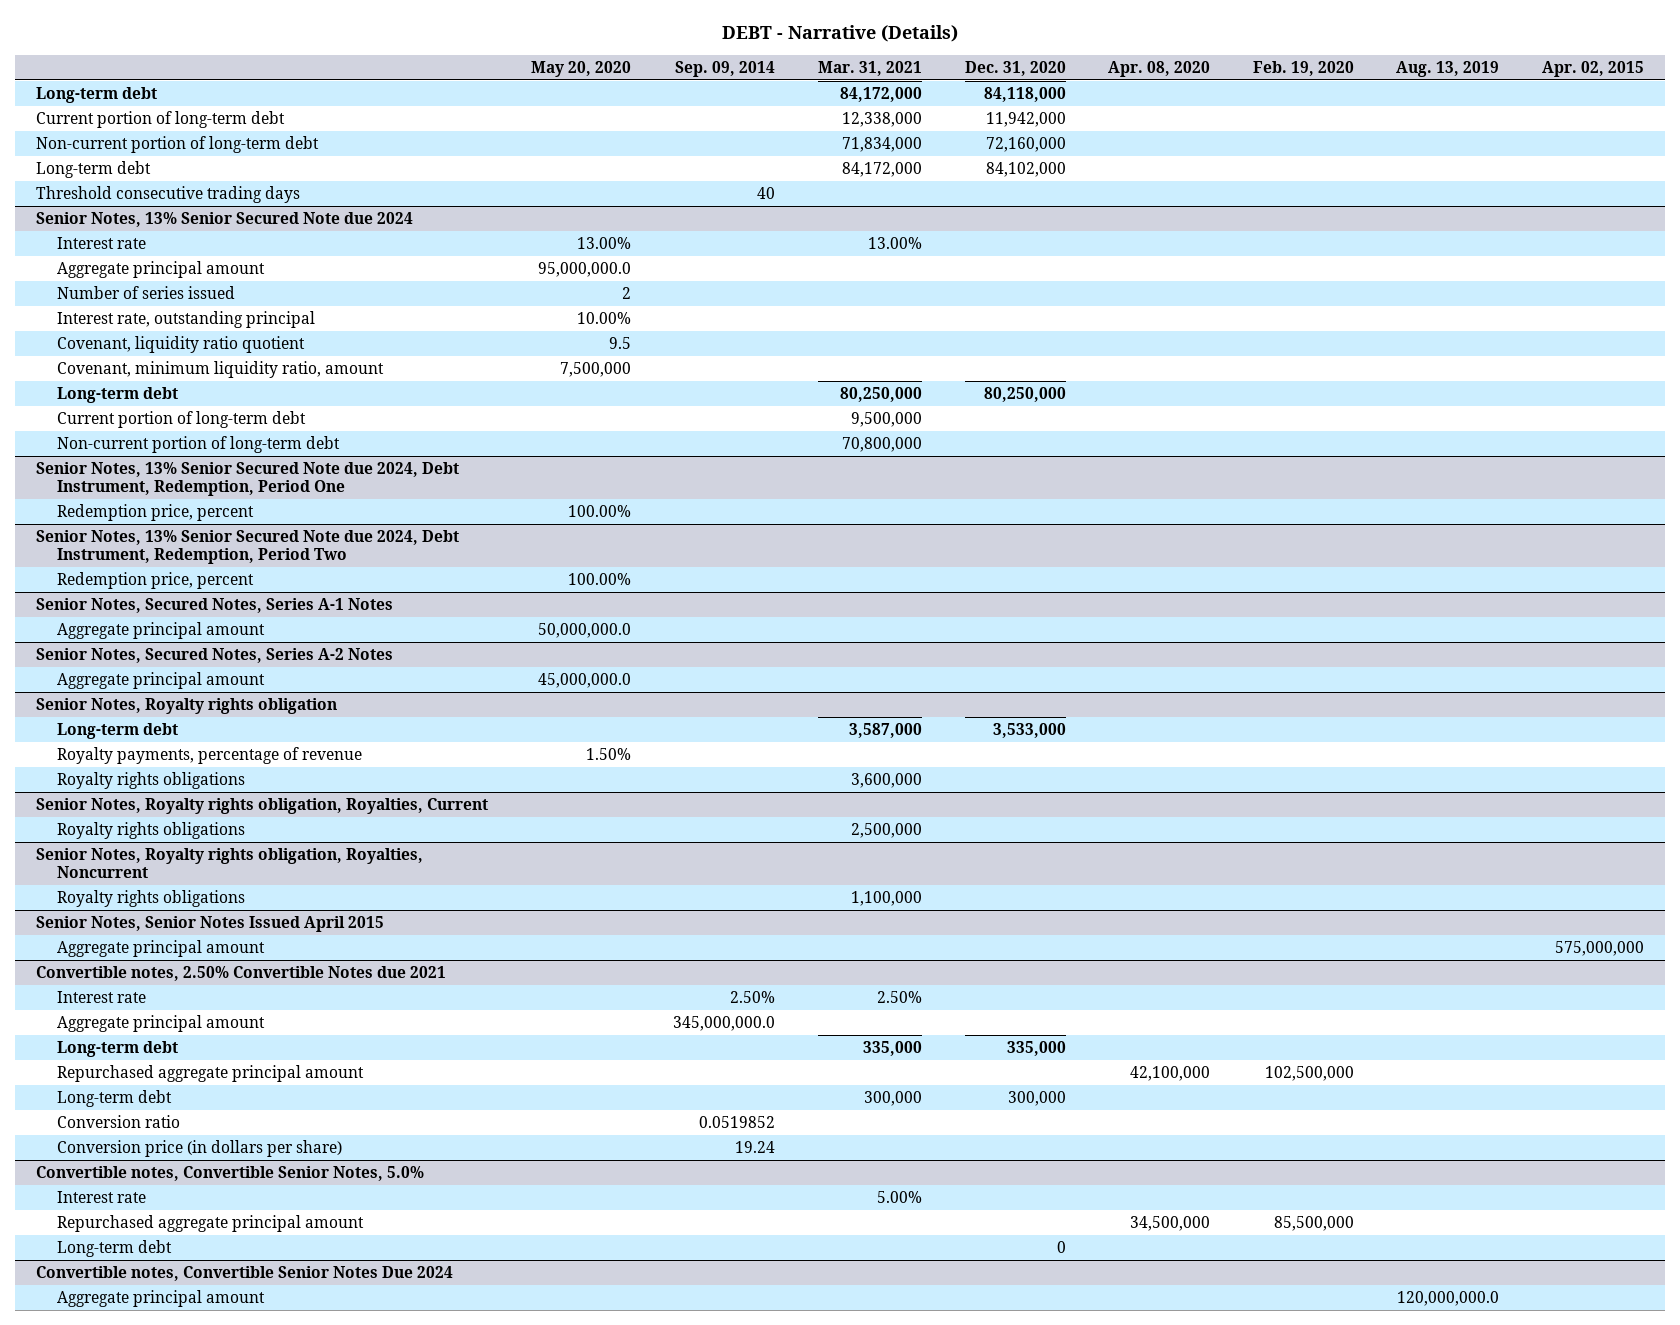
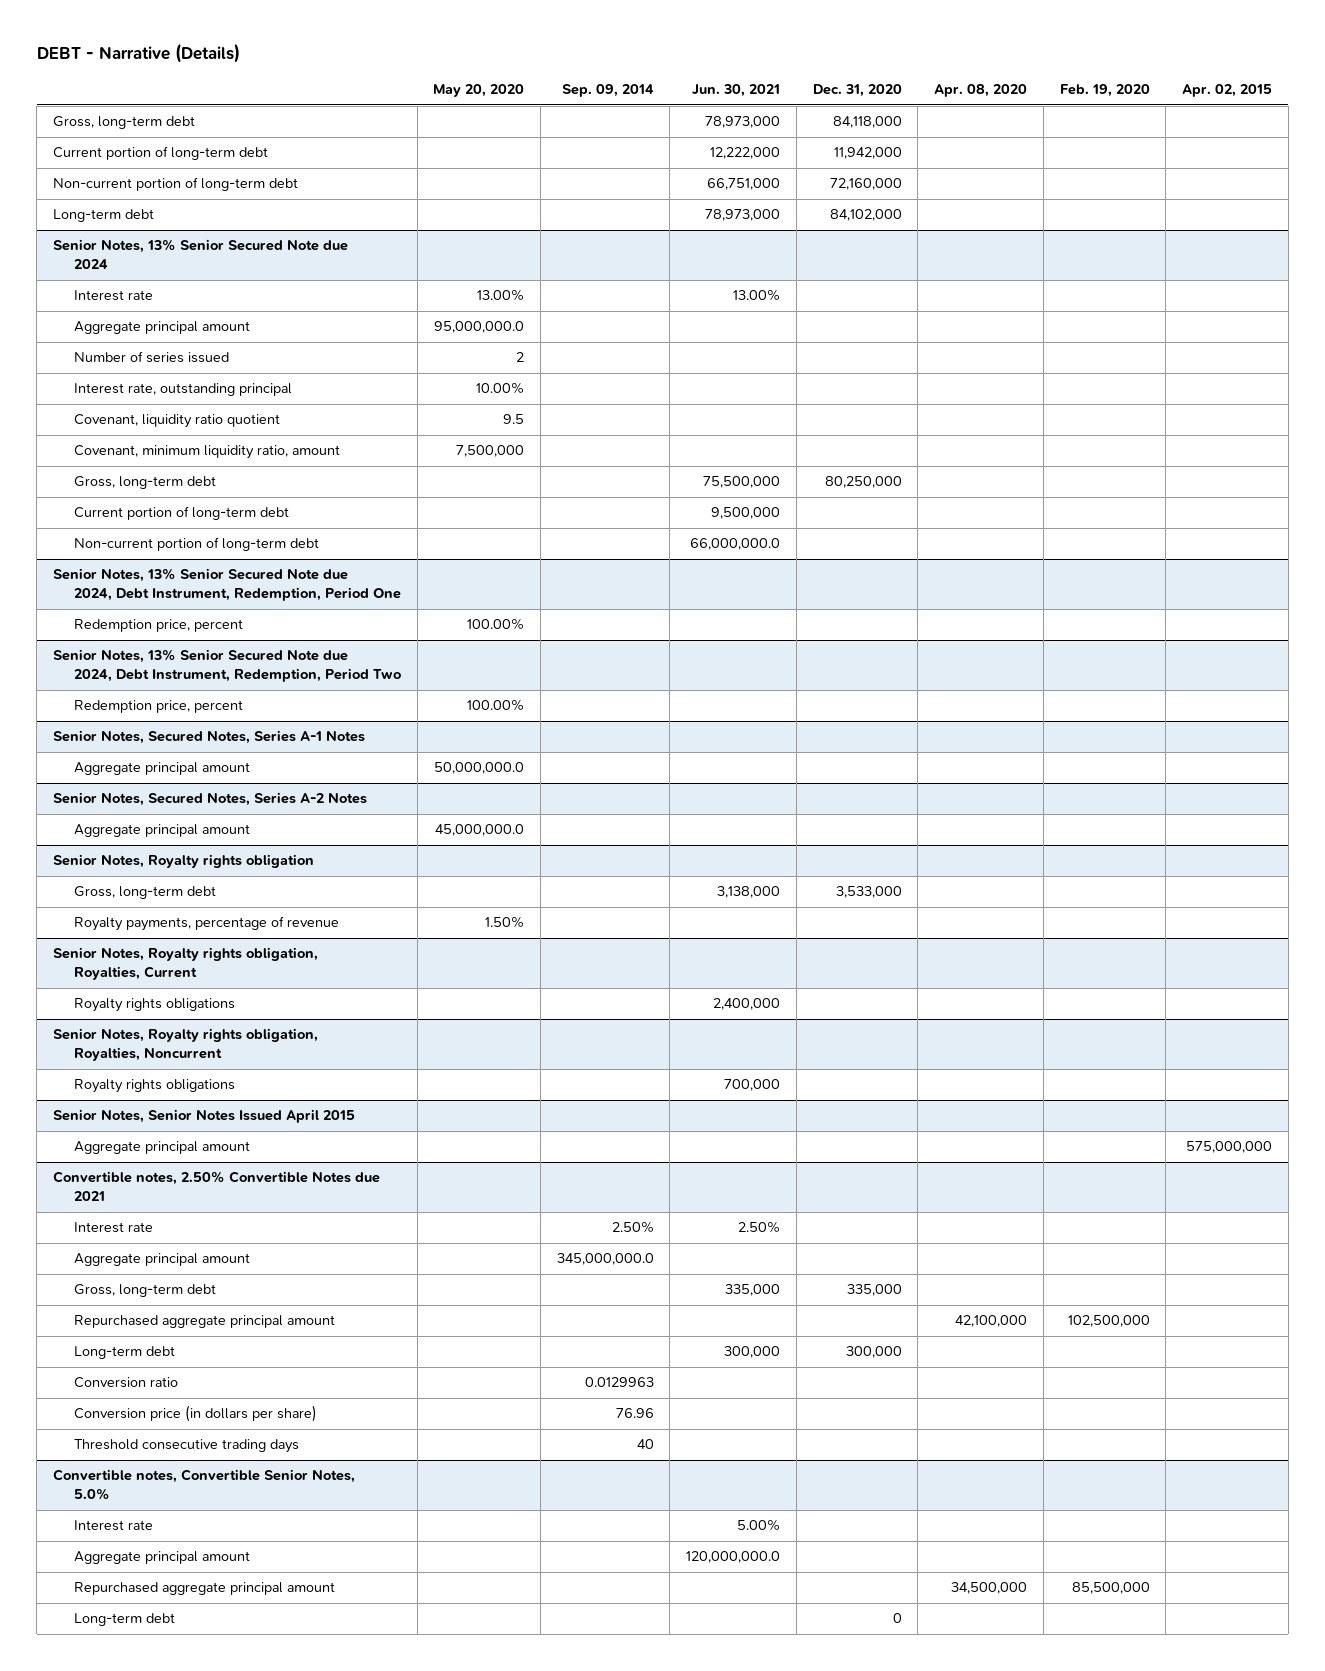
[817,60,922,76] Mar. 31, 2021 -> none
[1396,60,1500,77] Aug. 13, 2019 -> none
none -> [692,84,781,98] Jun. 30, 2021
[36,87,158,104] Long-term debt -> [52,116,195,130] Gross, long-term debt
[36,186,301,204] Threshold consecutive trading days -> none
[57,387,179,404] Long-term debt -> [73,476,216,490] Gross, long-term debt
[57,723,179,740] Long-term debt -> [73,886,216,900] Gross, long-term debt
[57,772,246,790] Royalty rights obligations -> none
[57,1041,179,1058] Long-term debt -> [73,1284,216,1298] Gross, long-term debt
[699,1116,776,1129] 0.0519852 -> [584,1377,654,1388] 0.0129963
[735,1141,776,1154] 19.24 -> [615,1408,654,1419] 76.96
none -> [73,1439,299,1454] Threshold consecutive trading days
none -> [73,1551,250,1565] Aggregate principal amount
[36,1266,454,1282] Convertible notes, Convertible Senior Notes Due 2024 -> none
[57,1290,266,1308] Aggregate principal amount -> none

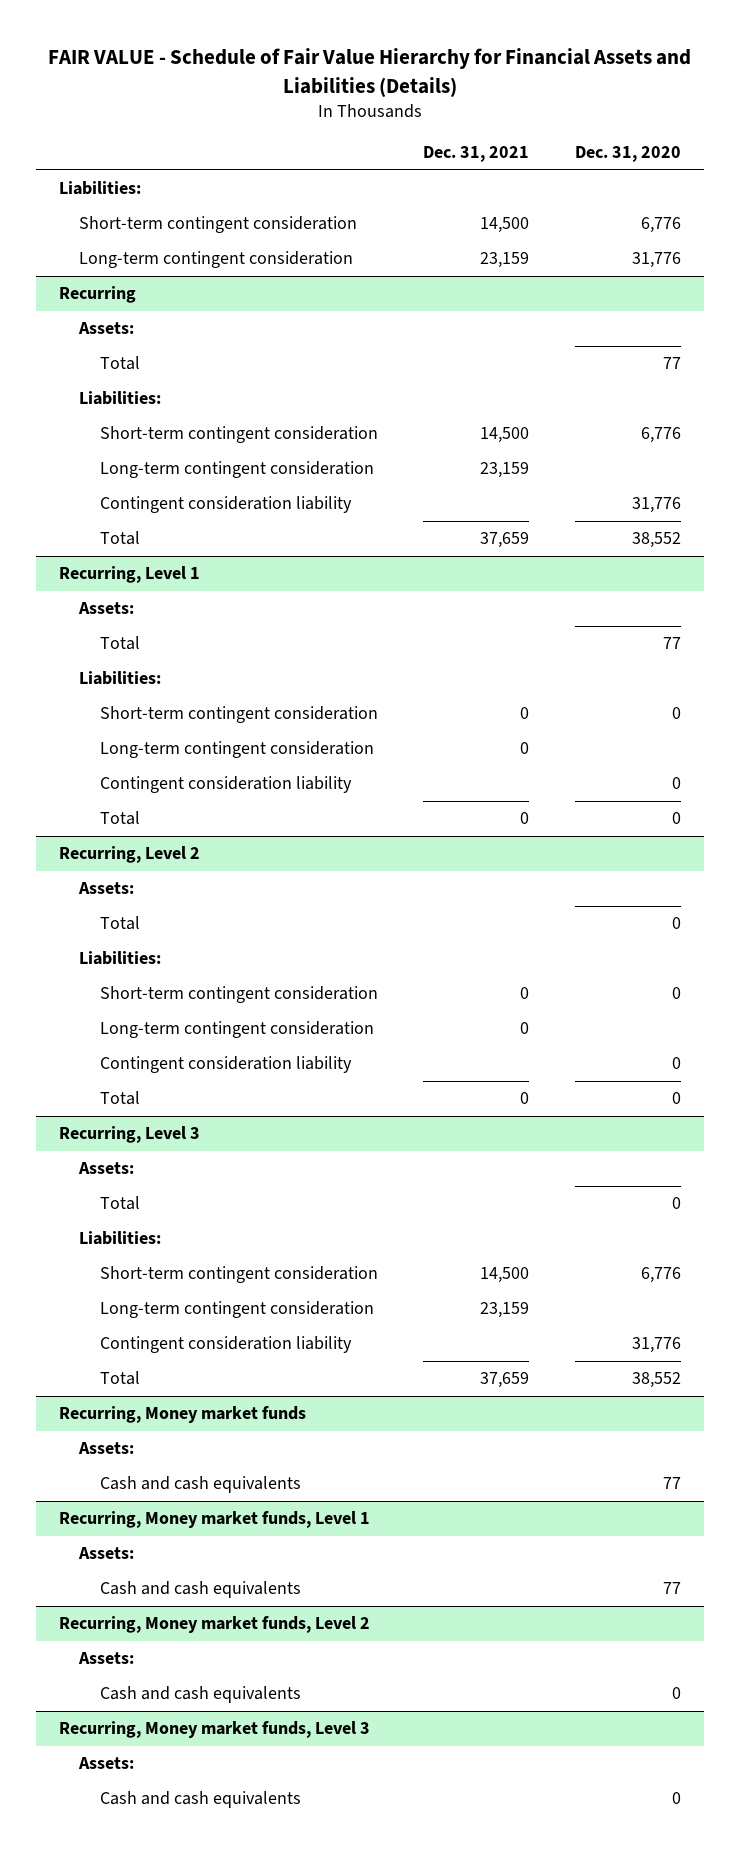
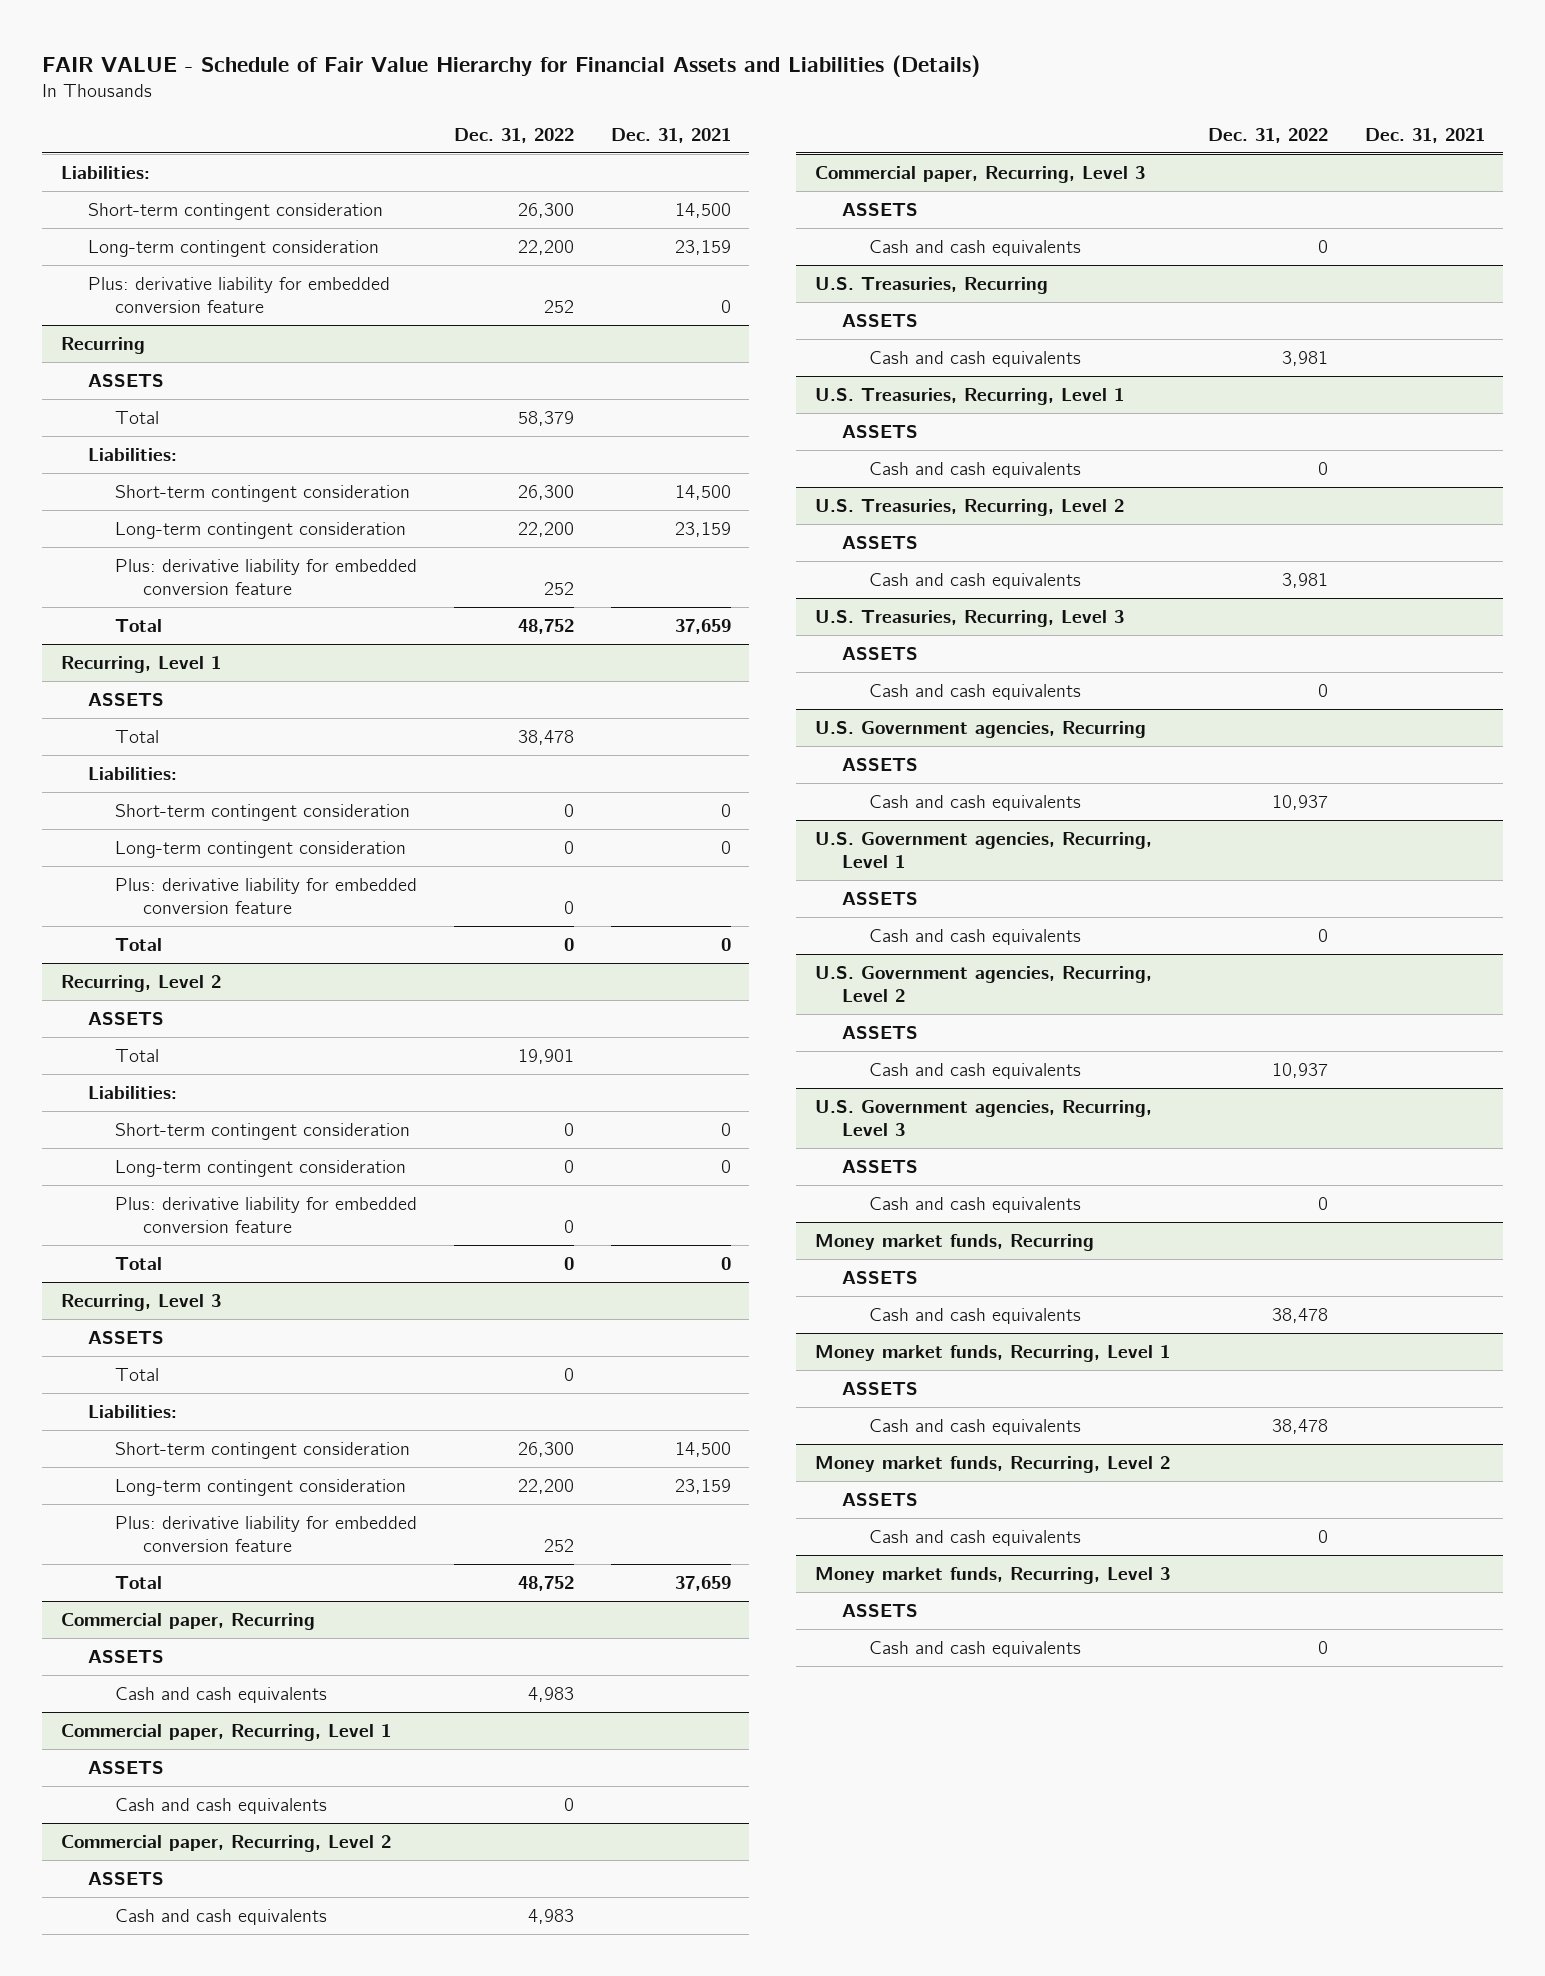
[575,146,682,163] Dec. 31, 2020 -> none
none -> [454,127,575,143] Dec. 31, 2022
none -> [88,277,391,313] Plus: derivative liability for embedded conversion feature
[78,322,135,335] Assets: -> [88,374,165,388] ASSETS
[99,496,352,514] Contingent consideration liability -> none
none -> [115,559,418,595] Plus: derivative liability for embedded conversion feature
[78,602,135,615] Assets: -> [88,693,165,707] ASSETS
[99,776,352,794] Contingent consideration liability -> none
none -> [115,878,418,914] Plus: derivative liability for embedded conversion feature
[78,882,135,895] Assets: -> [88,1012,165,1026] ASSETS
[99,1056,352,1074] Contingent consideration liability -> none
none -> [115,1197,418,1233] Plus: derivative liability for embedded conversion feature
[78,1162,135,1175] Assets: -> [88,1331,165,1345] ASSETS
[99,1336,352,1354] Contingent consideration liability -> none
none -> [115,1516,418,1552] Plus: derivative liability for embedded conversion feature
none -> [60,1613,315,1631] Commercial paper, Recurring
none -> [88,1650,165,1664] ASSETS
none -> [115,1687,328,1704] Cash and cash equivalents
none -> [60,1724,391,1742] Commercial paper, Recurring, Level 1
none -> [88,1761,165,1775] ASSETS
none -> [115,1798,328,1815] Cash and cash equivalents
none -> [60,1835,391,1853] Commercial paper, Recurring, Level 2
none -> [88,1872,165,1886] ASSETS
none -> [115,1909,328,1926] Cash and cash equivalents
none -> [814,166,1145,184] Commercial paper, Recurring, Level 3
none -> [841,203,918,217] ASSETS
none -> [869,240,1082,257] Cash and cash equivalents
none -> [814,277,1048,295] U.S. Treasuries, Recurring
none -> [841,314,918,328] ASSETS
none -> [869,351,1082,368] Cash and cash equivalents
none -> [814,388,1124,406] U.S. Treasuries, Recurring, Level 1
none -> [841,425,918,439] ASSETS
none -> [869,462,1082,479] Cash and cash equivalents
none -> [814,499,1124,517] U.S. Treasuries, Recurring, Level 2
none -> [841,536,918,550] ASSETS
none -> [869,573,1082,590] Cash and cash equivalents
none -> [814,610,1124,628] U.S. Treasuries, Recurring, Level 3
none -> [841,647,918,661] ASSETS
none -> [869,684,1082,701] Cash and cash equivalents
none -> [814,721,1146,739] U.S. Government agencies, Recurring
none -> [841,758,918,772] ASSETS
none -> [869,795,1082,812] Cash and cash equivalents
none -> [814,832,1152,868] U.S. Government agencies, Recurring, Level 1
none -> [841,892,918,906] ASSETS
none -> [869,929,1082,946] Cash and cash equivalents
none -> [814,966,1152,1002] U.S. Government agencies, Recurring, Level 2
none -> [841,1026,918,1040] ASSETS
none -> [869,1063,1082,1080] Cash and cash equivalents
none -> [814,1100,1152,1136] U.S. Government agencies, Recurring, Level 3
none -> [841,1160,918,1174] ASSETS
none -> [869,1197,1082,1214] Cash and cash equivalents
[59,1406,307,1424] Recurring, Money market funds -> [814,1234,1094,1252] Money market funds, Recurring
[78,1442,135,1455] Assets: -> [841,1271,918,1285] ASSETS
[59,1511,371,1529] Recurring, Money market funds, Level 1 -> [814,1345,1170,1363] Money market funds, Recurring, Level 1
[78,1547,135,1560] Assets: -> [841,1382,918,1396] ASSETS
[59,1616,371,1634] Recurring, Money market funds, Level 2 -> [814,1456,1170,1474] Money market funds, Recurring, Level 2
[78,1652,135,1665] Assets: -> [841,1493,918,1507] ASSETS
[59,1721,371,1739] Recurring, Money market funds, Level 3 -> [814,1567,1170,1585] Money market funds, Recurring, Level 3
[78,1757,135,1770] Assets: -> [841,1604,918,1618] ASSETS

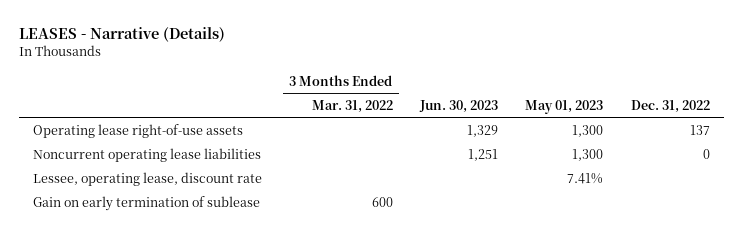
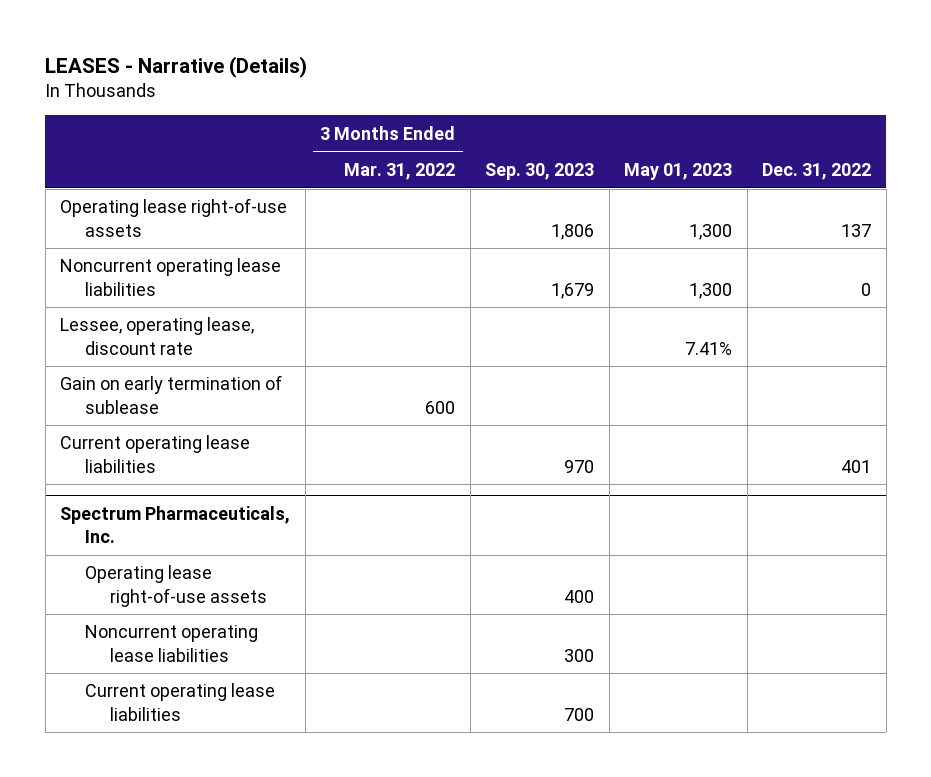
[418,99,498,113] Jun. 30, 2023 -> none
none -> [485,163,595,181] Sep. 30, 2023
none -> [60,435,251,473] Current operating lease liabilities
none -> [60,506,291,544] Spectrum Pharmaceuticals, Inc.
none -> [85,565,268,607] Operating lease right-of-use assets
none -> [85,625,259,662] Noncurrent operating lease liabilities
none -> [85,683,276,721] Current operating lease liabilities

